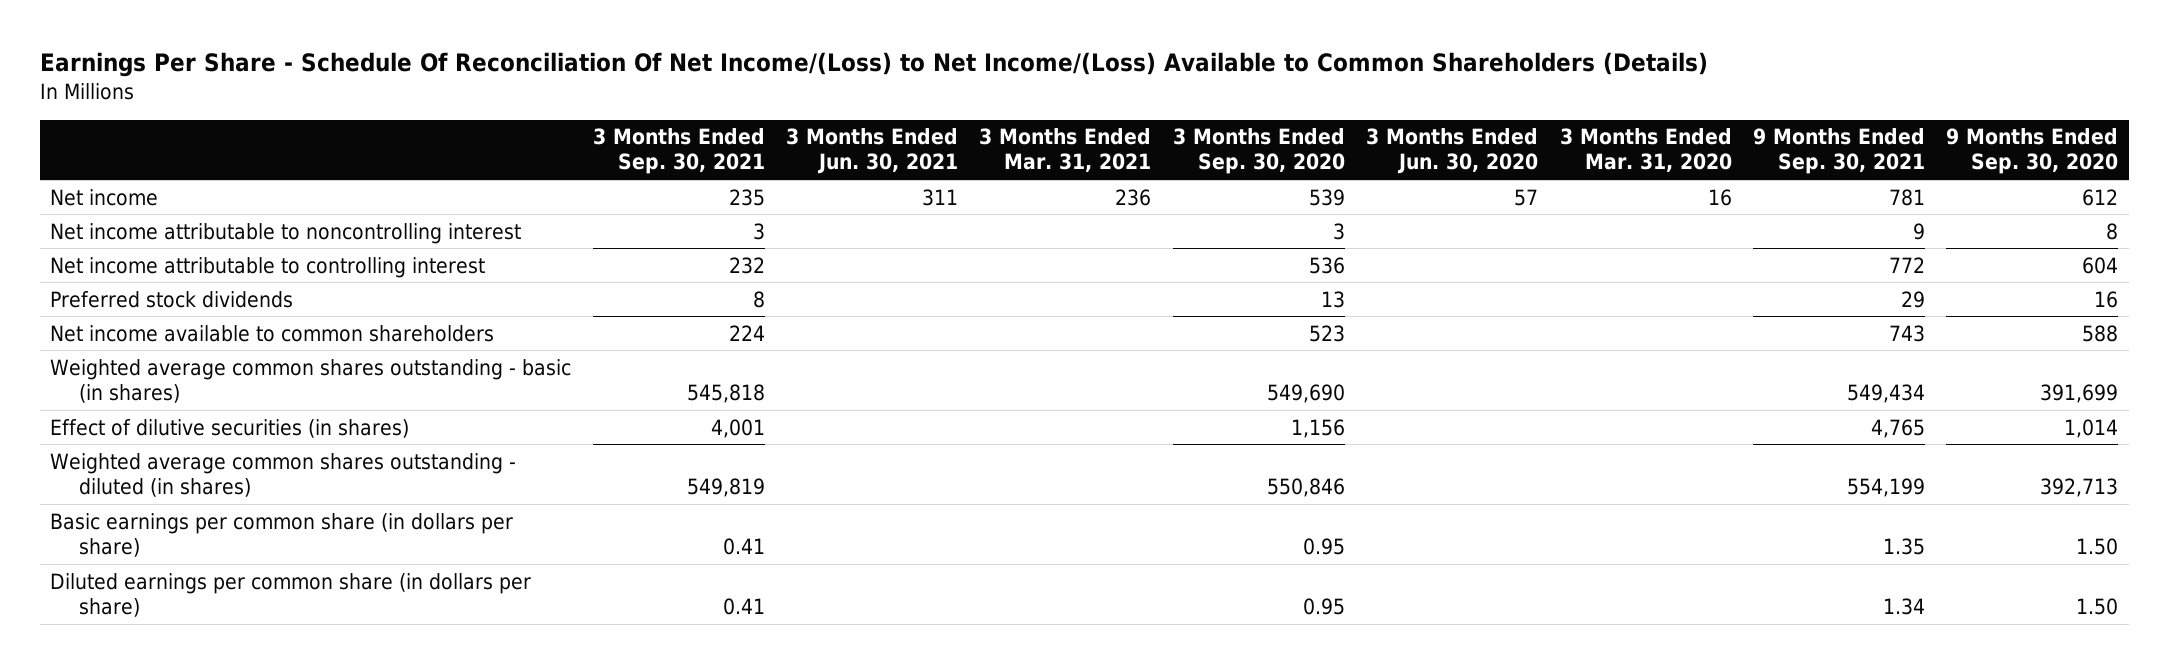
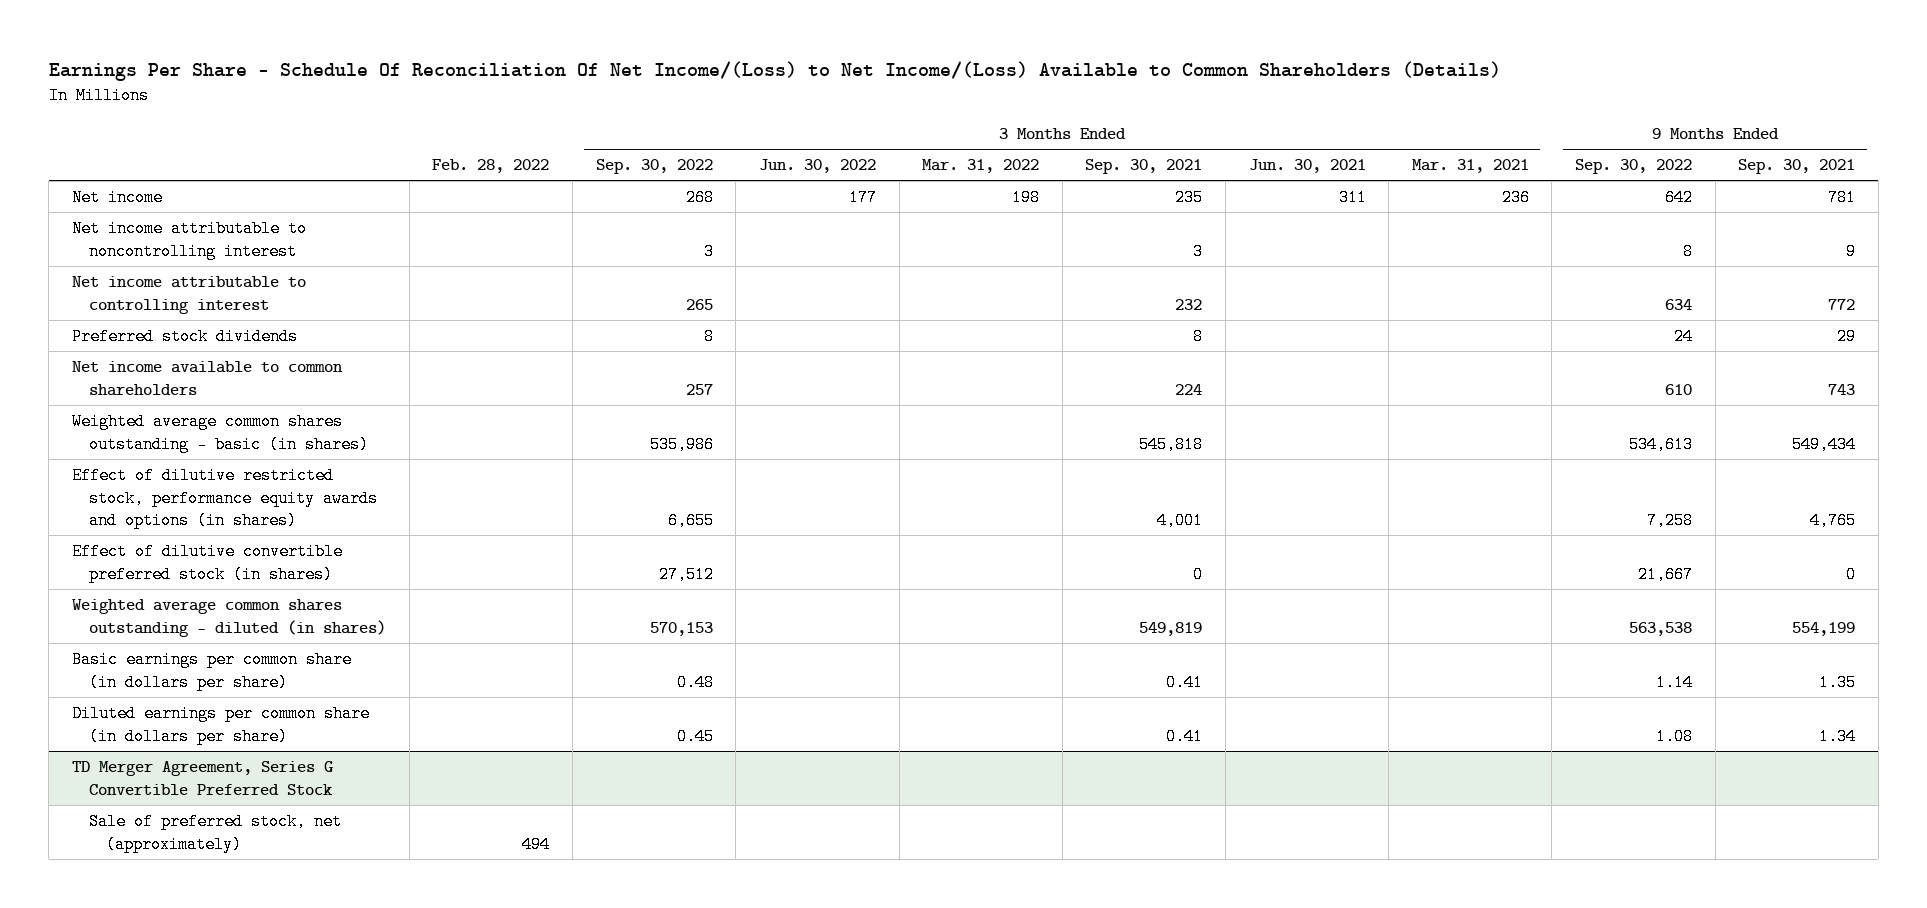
[1172,128,1345,175] 3 Months Ended Sep. 30, 2020 -> none
[1366,128,1539,175] 3 Months Ended Jun. 30, 2020 -> none
[1559,128,1732,173] 3 Months Ended Mar. 31, 2020 -> none
[1946,128,2119,175] 9 Months Ended Sep. 30, 2020 -> none
none -> [432,159,550,174] Feb. 28, 2022
none -> [595,159,713,175] Sep. 30, 2022
none -> [758,159,876,174] Jun. 30, 2022
none -> [922,159,1040,174] Mar. 31, 2022
none -> [1575,159,1693,175] Sep. 30, 2022
none -> [72,467,379,530] Effect of dilutive restricted stock, performance equity awards and options (in shares)
[50,418,410,438] Effect of dilutive securities (in shares) -> [72,543,344,583] Effect of dilutive convertible preferred stock (in shares)
[710,418,765,438] 4,001 -> [1193,565,1204,583] 0
[1870,418,1925,438] 4,765 -> [1846,565,1857,583] 0
none -> [72,761,334,795] TD Merger Agreement, Series G Convertible Preferred Stock
none -> [89,813,343,853] Sale of preferred stock, net (approximately)

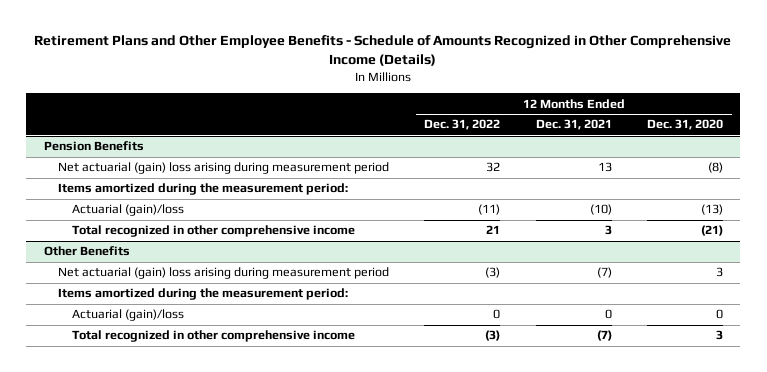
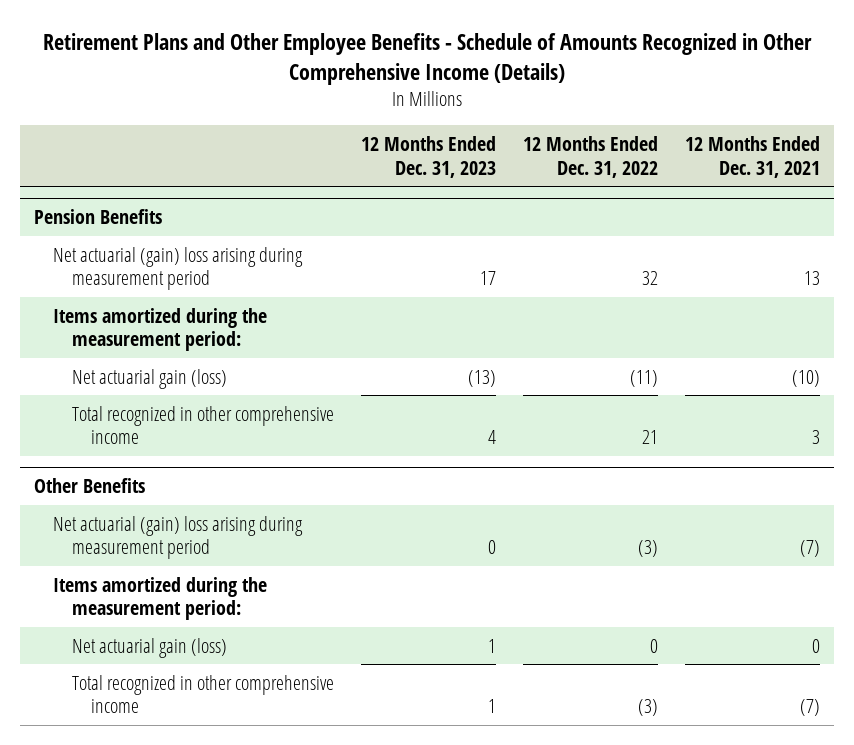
[646,119,723,131] Dec. 31, 2020 -> none
none -> [360,135,496,178] 12 Months Ended Dec. 31, 2023
[72,204,185,217] Actuarial (gain)/loss -> [71,368,227,389] Net actuarial gain (loss)
[72,309,185,322] Actuarial (gain)/loss -> [71,637,227,658] Net actuarial gain (loss)

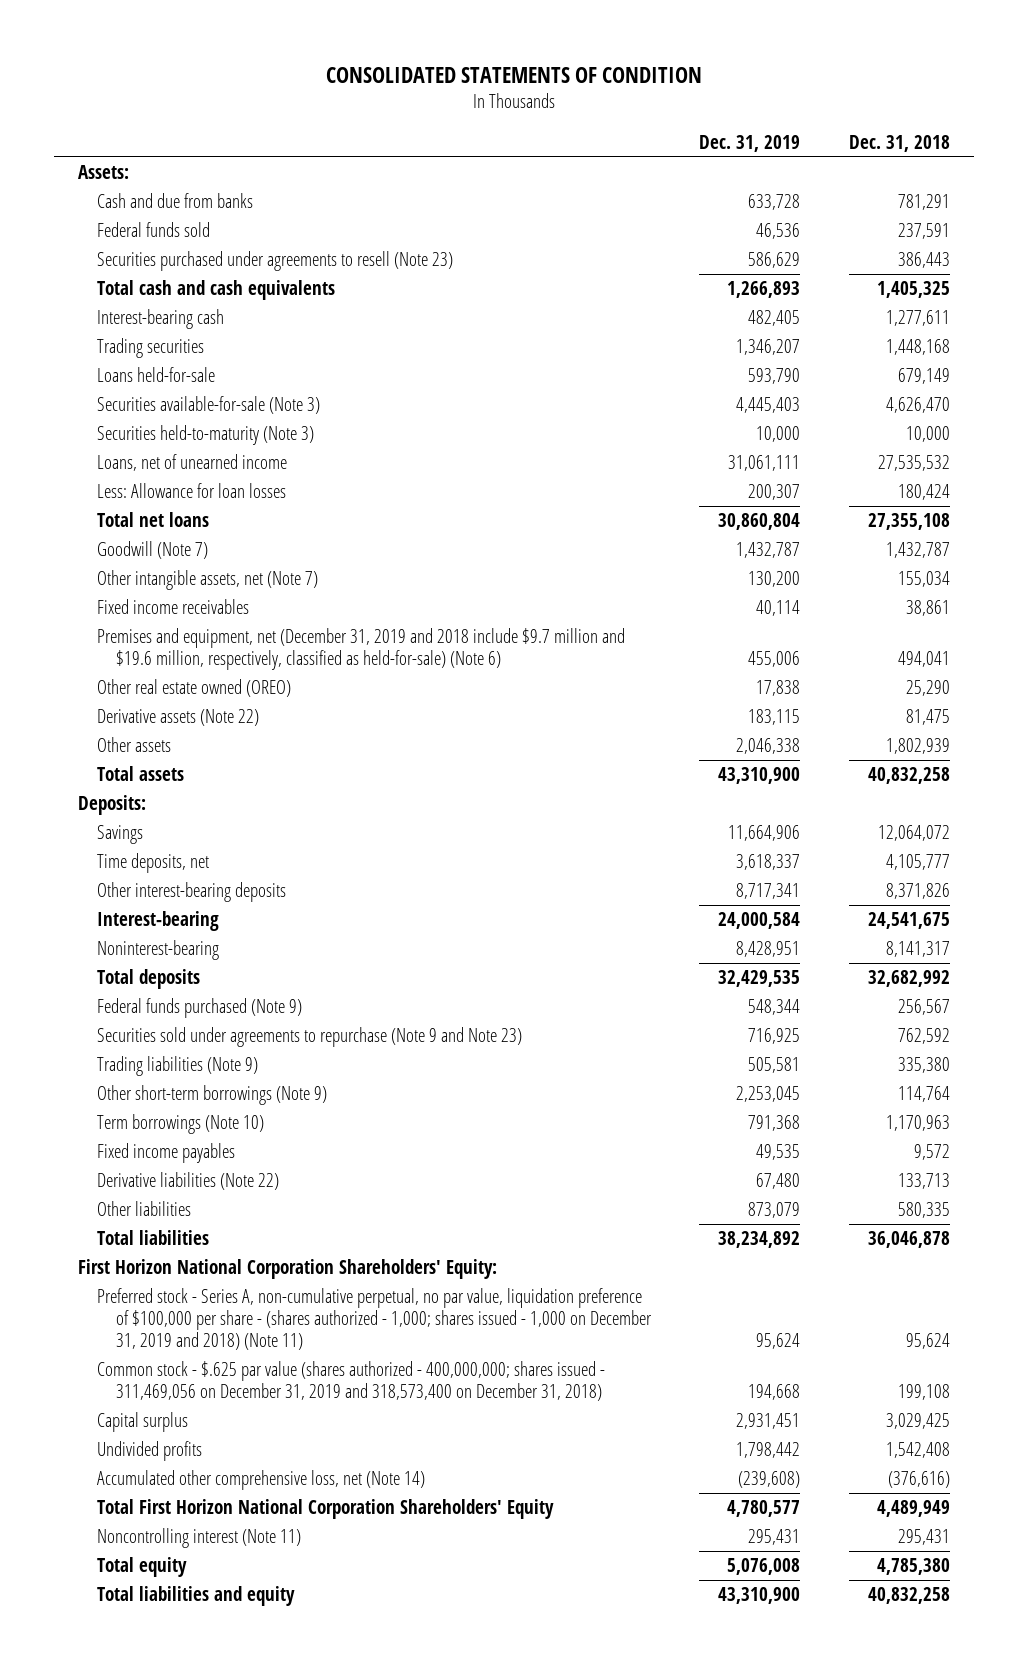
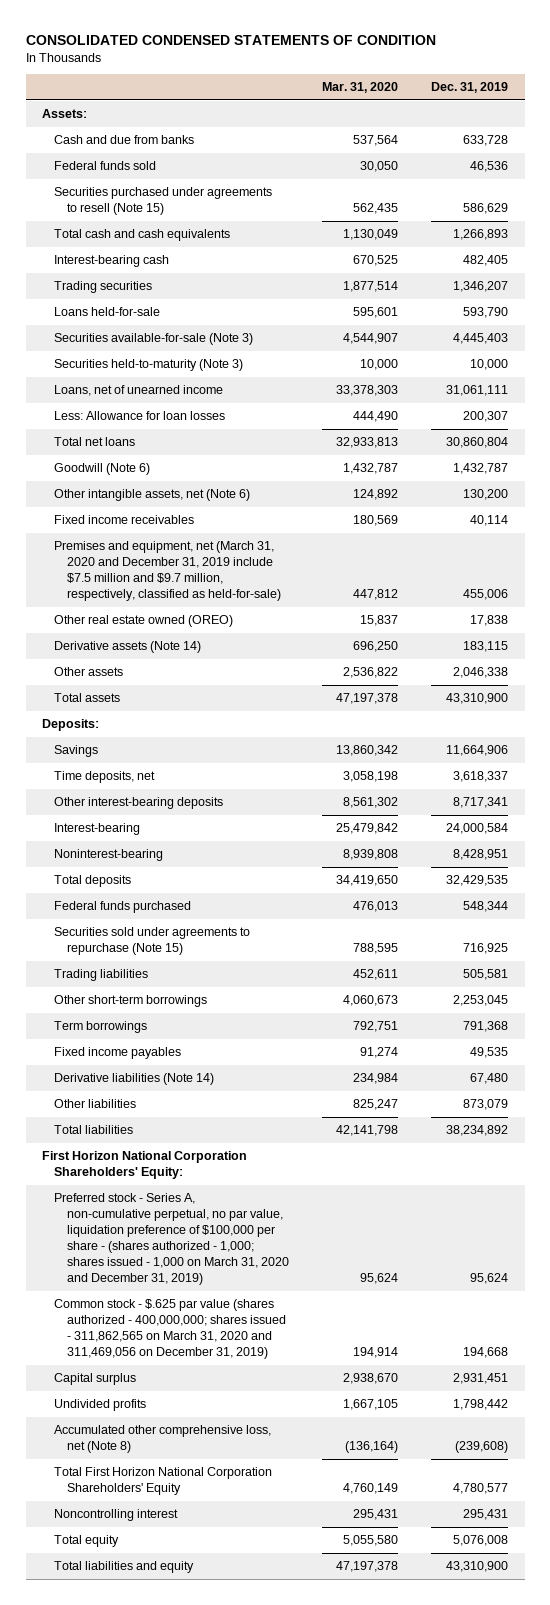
[325,66,702,83] CONSOLIDATED STATEMENTS OF CONDITION -> [25,34,436,45] CONSOLIDATED CONDENSED STATEMENTS OF CONDITION
[848,134,950,152] Dec. 31, 2018 -> none
none -> [321,82,398,94] Mar. 31, 2020
[96,251,453,272] Securities purchased under agreements to resell (Note 23) -> [54,187,273,216] Securities purchased under agreements to resell (Note 15)
[96,541,208,560] Goodwill (Note 7) -> [54,463,151,476] Goodwill (Note 6)
[96,570,318,591] Other intangible assets, net (Note 7) -> [54,489,251,502] Other intangible assets, net (Note 6)
[96,628,625,671] Premises and equipment, net (December 31, 2019 and 2018 include $9.7 million and $19.6 million, respectively, classified as held-for-sale) (Note 6) -> [54,541,281,602] Premises and equipment, net (March 31, 2020 and December 31, 2019 include $7.5 million and $9.7 million, respectively, classified as held-for-sale)
[96,709,259,727] Derivative assets (Note 22) -> [54,641,202,654] Derivative assets (Note 14)
[96,998,302,1019] Federal funds purchased (Note 9) -> [54,901,192,914] Federal funds purchased
[96,1027,522,1048] Securities sold under agreements to repurchase (Note 9 and Note 23) -> [54,927,251,956] Securities sold under agreements to repurchase (Note 15)
[96,1056,258,1077] Trading liabilities (Note 9) -> [54,969,149,982] Trading liabilities
[96,1085,327,1106] Other short-term borrowings (Note 9) -> [54,995,208,1008] Other short-term borrowings
[96,1114,264,1135] Term borrowings (Note 10) -> [54,1021,148,1034] Term borrowings
[96,1172,279,1191] Derivative liabilities (Note 22) -> [54,1073,215,1086] Derivative liabilities (Note 14)
[96,1288,652,1350] Preferred stock - Series A, non-cumulative perpetual, no par value, liquidation preference of $100,000 per share - (shares authorized - 1,000; shares issued - 1,000 on December 31, 2019 and 2018) (Note 11) -> [54,1193,289,1286] Preferred stock - Series A, non-cumulative perpetual, no par value, liquidation preference of $100,000 per share - (shares authorized - 1,000; shares issued - 1,000 on March 31, 2020 and December 31, 2019)
[96,1361,605,1402] Common stock - $.625 par value (shares authorized - 400,000,000; shares issued - 311,469,056 on December 31, 2019 and 318,573,400 on December 31, 2018) -> [54,1299,286,1360] Common stock - $.625 par value (shares authorized - 400,000,000; shares issued - 311,862,565 on March 31, 2020 and 311,469,056 on December 31, 2019)
[96,1470,425,1491] Accumulated other comprehensive loss, net (Note 14) -> [54,1425,272,1454] Accumulated other comprehensive loss, net (Note 8)
[96,1528,301,1549] Noncontrolling interest (Note 11) -> [54,1509,179,1522] Noncontrolling interest

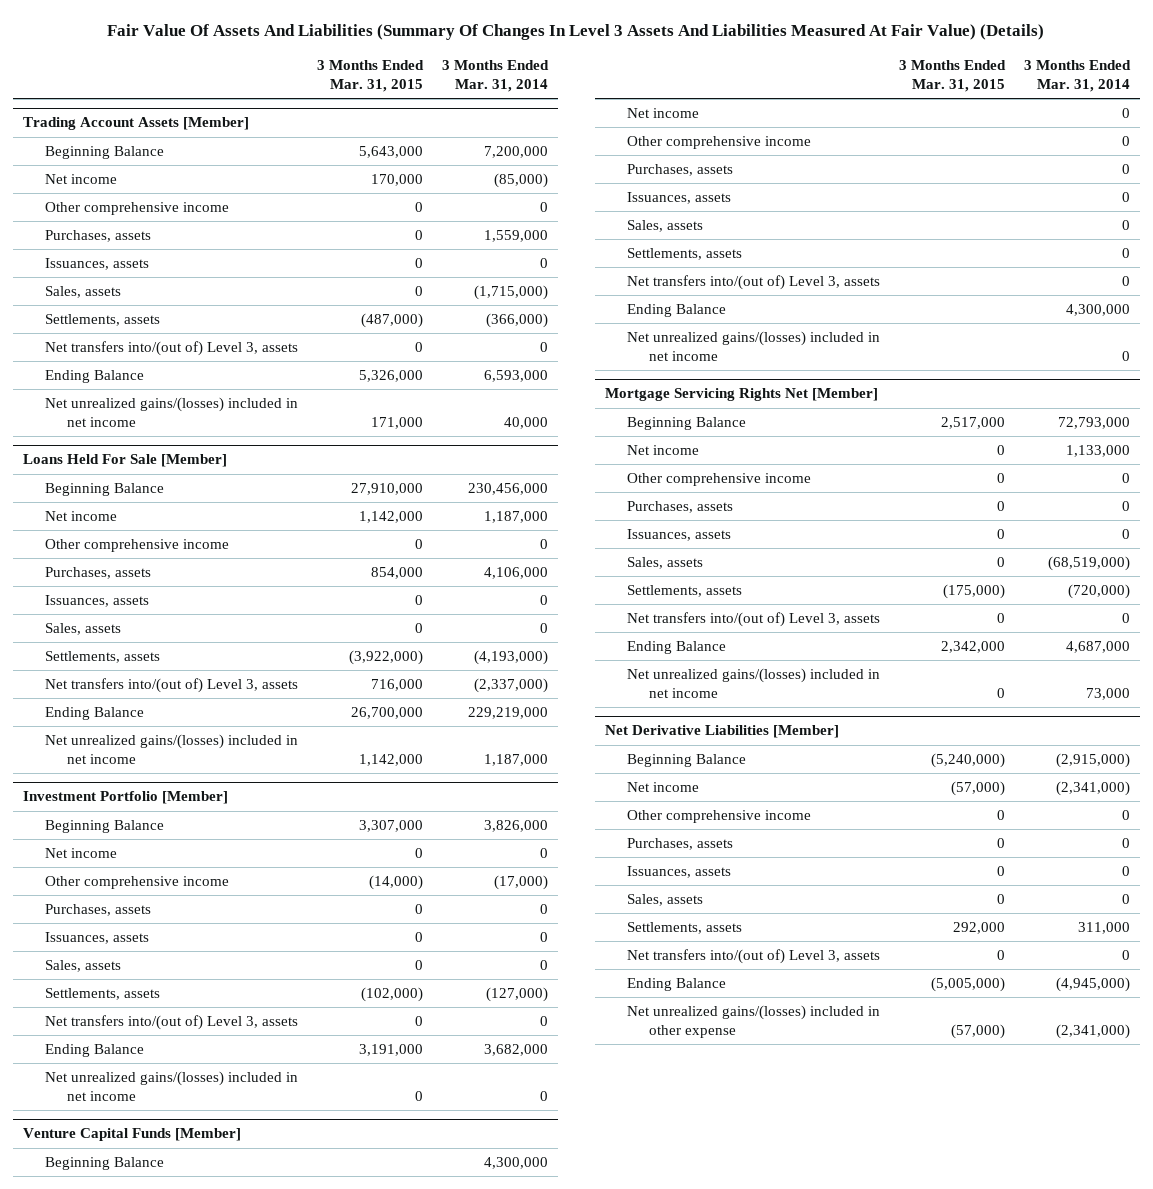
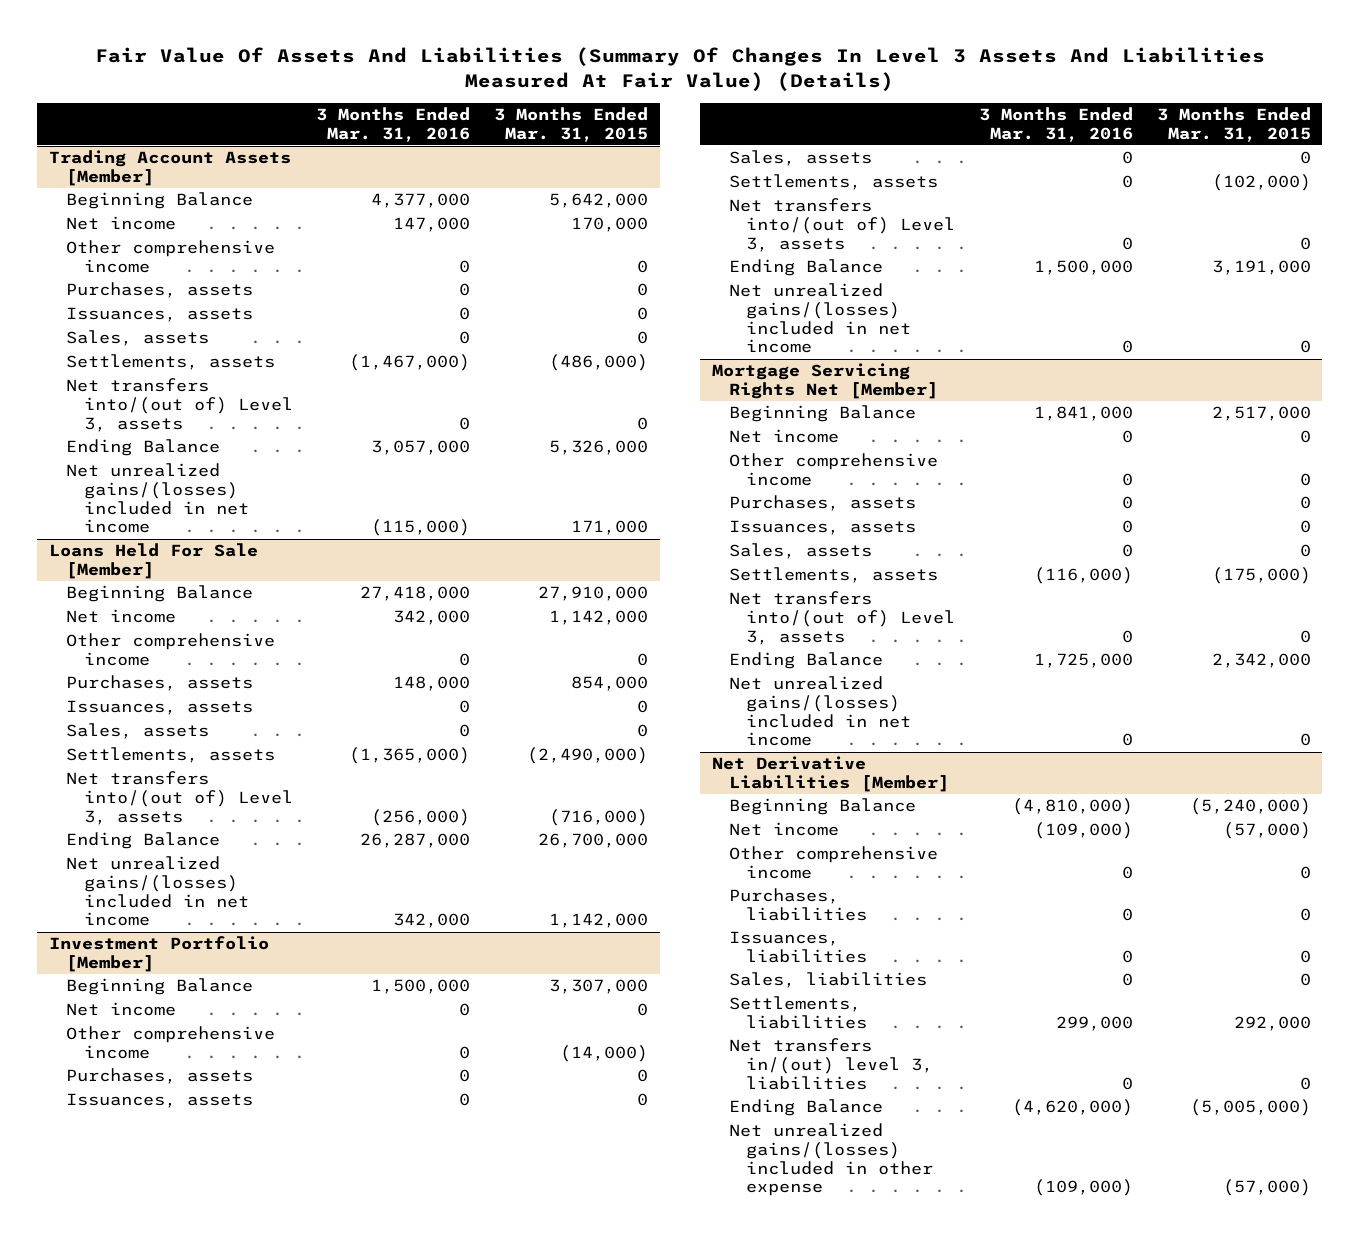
[442,60,550,93] 3 Months Ended Mar. 31, 2014 -> none
none -> [316,106,471,142] 3 Months Ended Mar. 31, 2016
[359,145,424,158] 5,643,000 -> [549,193,649,209] 5,642,000
[361,312,424,328] (487,000) -> [549,354,649,372] (486,000)
[349,649,424,665] (3,922,000) -> [527,747,649,765] (2,490,000)
[371,678,424,691] 716,000 -> [549,808,649,826] (716,000)
[22,1128,241,1142] Venture Capital Funds [Member] -> none
[44,1156,164,1170] Beginning Balance -> none
[627,107,700,118] Net income -> none
[627,135,812,149] Other comprehensive income -> none
[627,163,734,176] Purchases, assets -> none
[627,191,732,204] Issuances, assets -> none
[627,219,704,232] Sales, assets -> none
[627,247,743,260] Settlements, assets -> none
[627,274,881,290] Net transfers into/(out of) Level 3, assets -> none
[627,303,727,317] Ending Balance -> none
[627,330,881,362] Net unrealized gains/(losses) included in net income -> none
[627,837,734,850] Purchases, assets -> none
[627,865,732,878] Issuances, assets -> none
[627,893,704,906] Sales, assets -> none
none -> [728,888,868,922] Purchases, liabilities
none -> [728,931,868,964] Issuances, liabilities
none -> [728,972,927,989] Sales, liabilities
[627,921,743,934] Settlements, assets -> [728,996,868,1030] Settlements, liabilities
[627,948,881,964] Net transfers into/(out of) Level 3, assets -> [728,1038,934,1090] Net transfers in/(out) level 3, liabilities

